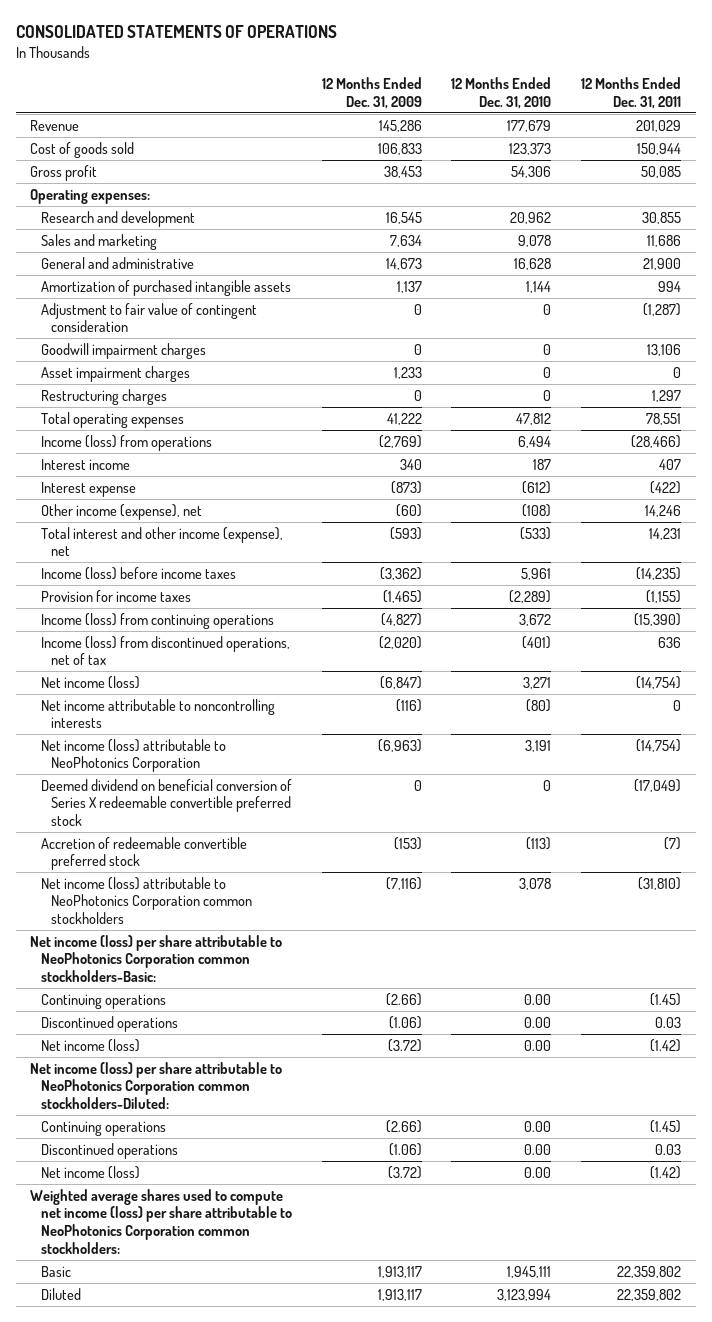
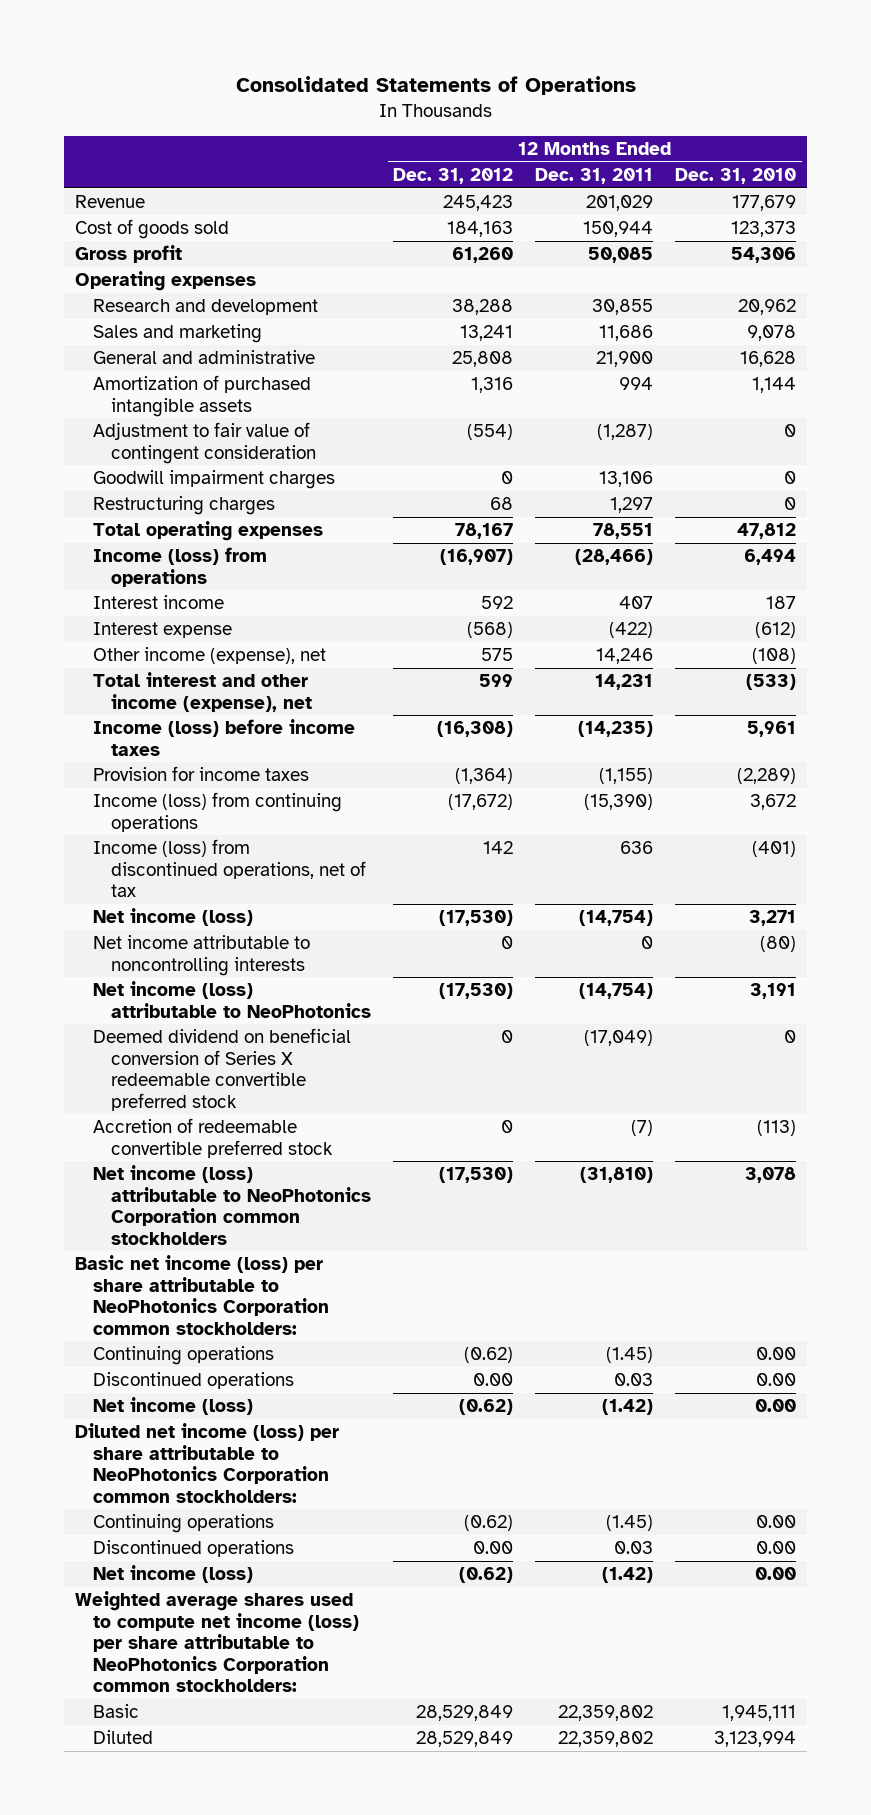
[15,25,337,39] CONSOLIDATED STATEMENTS OF OPERATIONS -> [235,76,636,96] Consolidated Statements of Operations
[321,77,422,109] 12 Months Ended Dec. 31, 2009 -> none
none -> [393,167,514,184] Dec. 31, 2012
[30,188,151,204] Operating expenses: -> [74,271,256,292] Operating expenses
[40,365,190,382] Asset impairment charges -> none
[40,738,226,773] Net income (loss) attributable to NeoPhotonics Corporation -> [92,981,372,1018] Net income (loss) attributable to NeoPhotonics
[30,934,283,983] Net income (loss) per share attributable to NeoPhotonics Corporation common stockholders-Basic: -> [74,1255,329,1335] Basic net income (loss) per share attributable to NeoPhotonics Corporation common stockholders:
[30,1061,283,1110] Net income (loss) per share attributable to NeoPhotonics Corporation common stockholders-Diluted: -> [74,1423,339,1503] Diluted net income (loss) per share attributable to NeoPhotonics Corporation common stockholders:

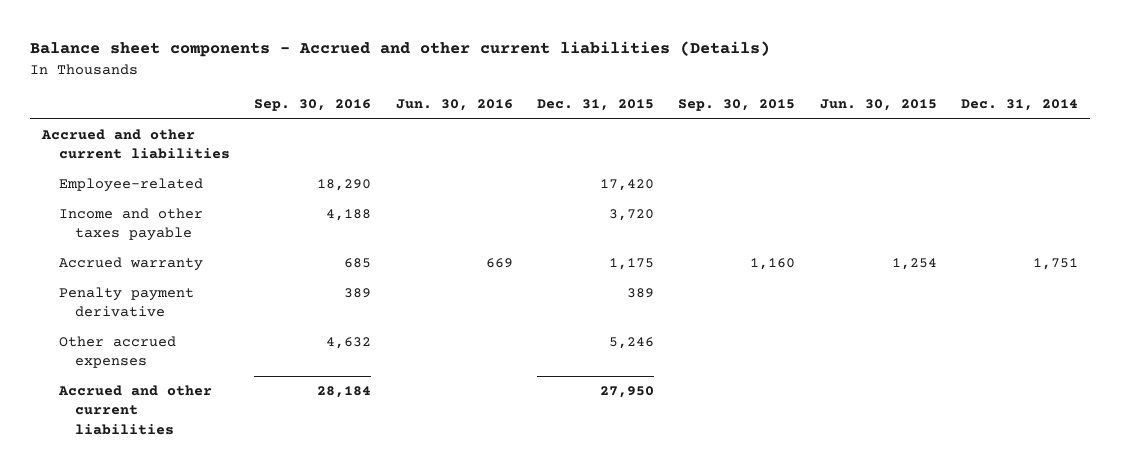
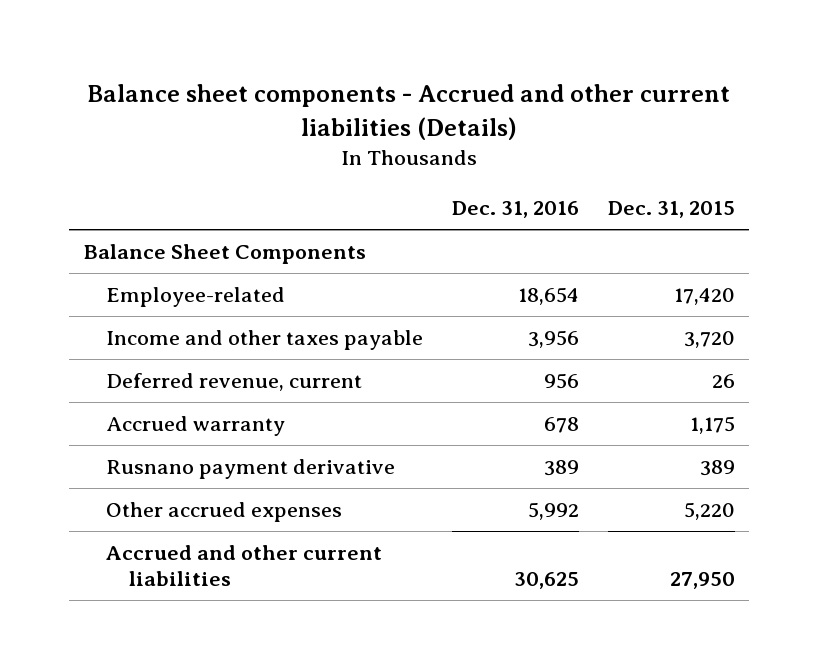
[254,98,372,111] Sep. 30, 2016 -> none
[395,98,513,111] Jun. 30, 2016 -> none
[678,98,796,111] Sep. 30, 2015 -> none
[819,98,937,111] Jun. 30, 2015 -> none
[961,98,1079,111] Dec. 31, 2014 -> none
none -> [452,201,580,219] Dec. 31, 2016
[41,129,230,160] Accrued and other current liabilities -> none
none -> [83,244,366,265] Balance Sheet Components
none -> [106,373,363,392] Deferred revenue, current
[58,287,194,318] Penalty payment derivative -> [106,459,396,480] Rusnano payment derivative
[609,337,655,350] 5,246 -> [683,502,735,521] 5,220

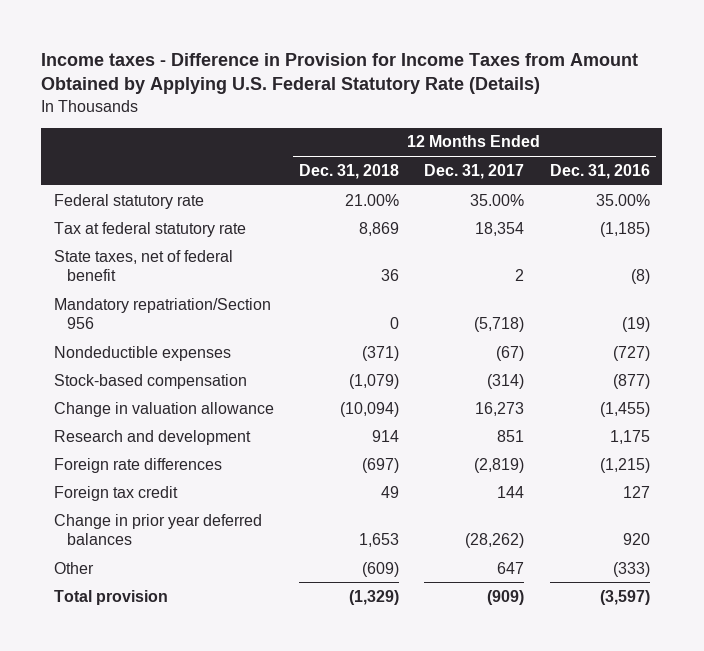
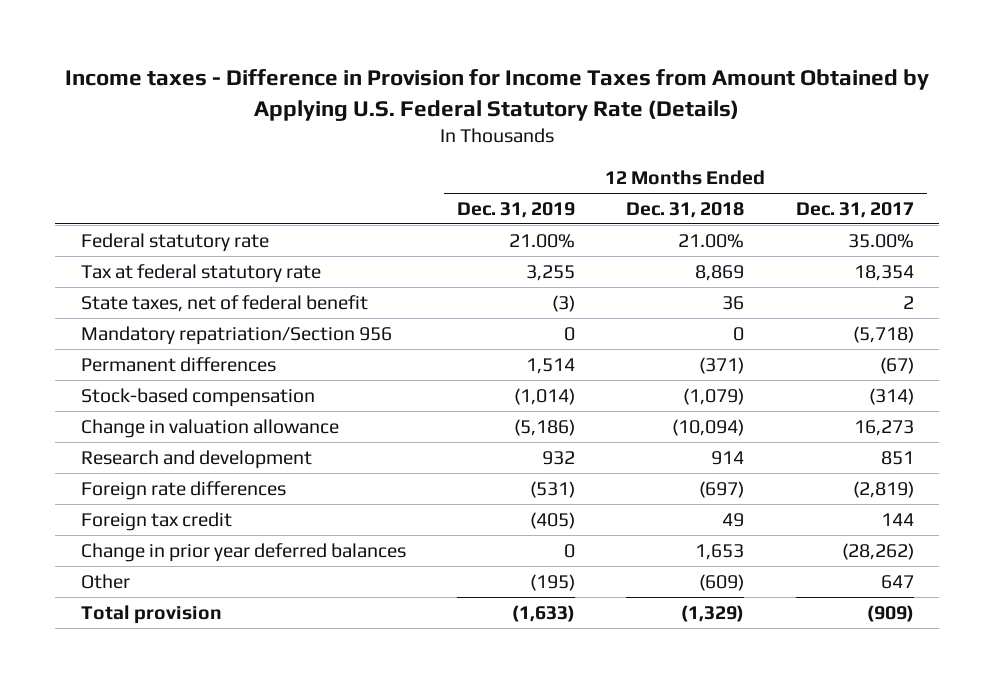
[549,163,650,179] Dec. 31, 2016 -> none
none -> [456,201,575,218] Dec. 31, 2019
[53,345,231,361] Nondeductible expenses -> [80,356,276,372] Permanent differences

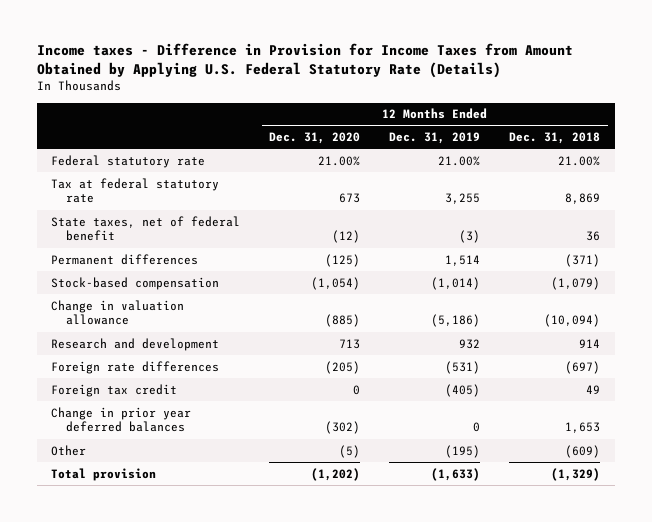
[795,201,914,218] Dec. 31, 2017 -> none
none -> [269,132,361,145] Dec. 31, 2020
[80,325,392,345] Mandatory repatriation/Section 956 -> none

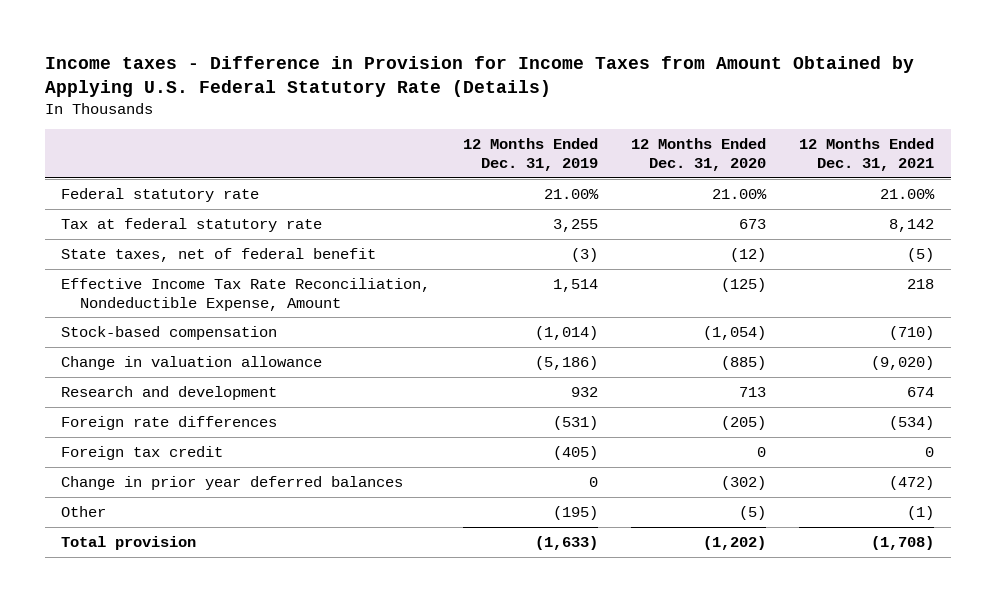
[509,132,601,145] Dec. 31, 2018 -> none
none -> [799,138,935,171] 12 Months Ended Dec. 31, 2021
[51,253,199,265] Permanent differences -> [61,277,431,311] Effective Income Tax Rate Reconciliation, Nondeductible Expense, Amount

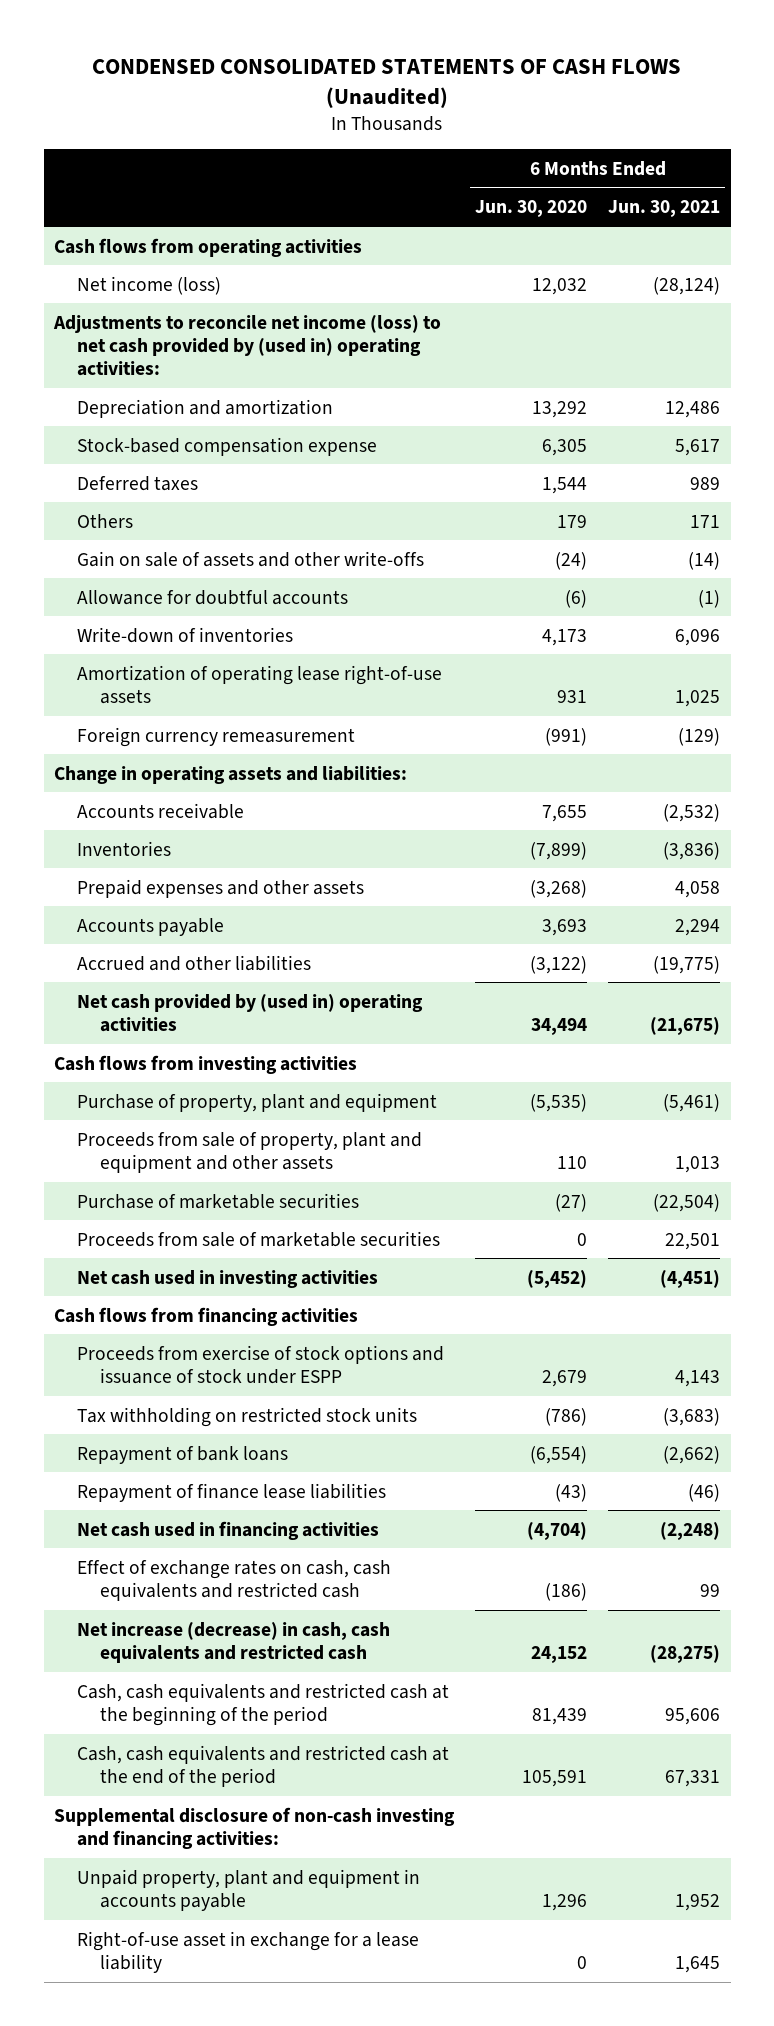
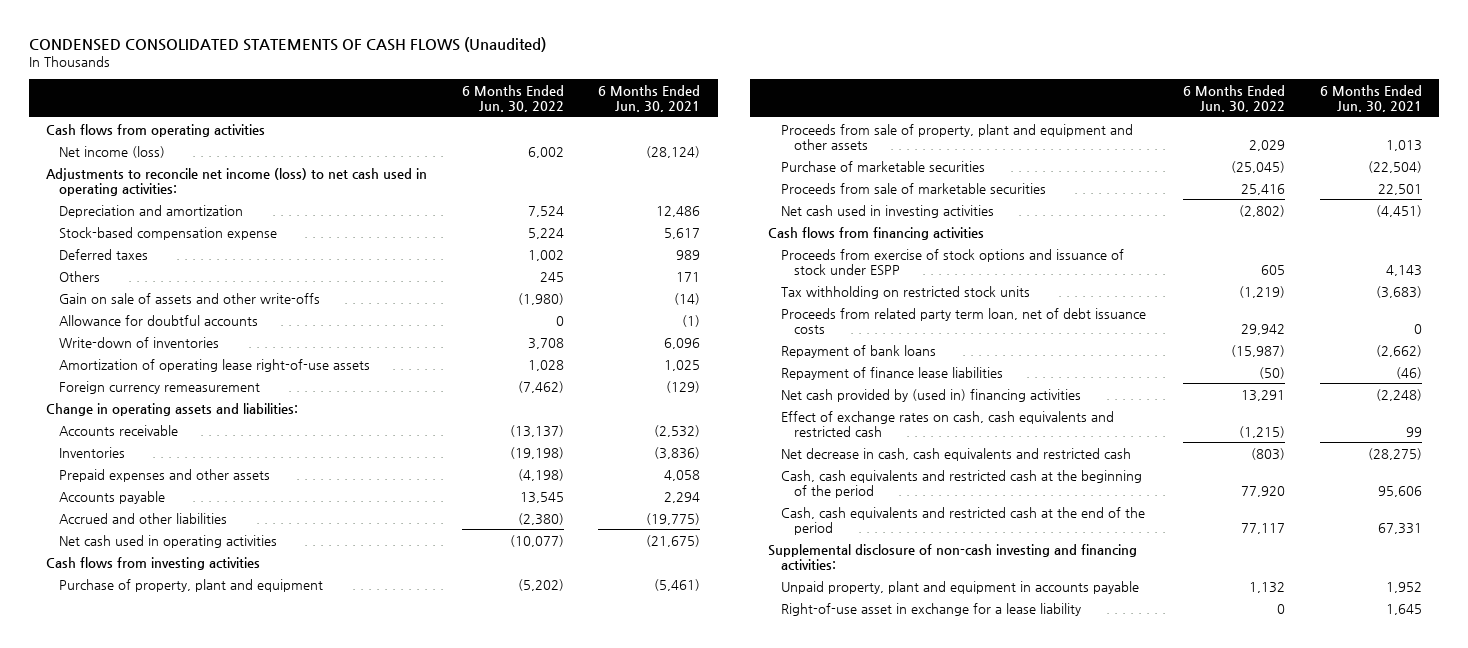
[475,200,588,218] Jun. 30, 2020 -> none
none -> [461,85,564,113] 6 Months Ended Jun. 30, 2022
[53,314,442,377] Adjustments to reconcile net income (loss) to net cash provided by (used in) operating activities: -> [45,167,427,196] Adjustments to reconcile net income (loss) to net cash used in operating activities:
[76,993,423,1032] Net cash provided by (used in) operating activities -> [59,534,278,548] Net cash used in operating activities
none -> [780,307,1146,334] Proceeds from related party term loan, net of debt issuance costs
[76,1520,379,1540] Net cash used in financing activities -> [780,388,1081,402] Net cash provided by (used in) financing activities
[76,1621,390,1663] Net increase (decrease) in cash, cash equivalents and restricted cash -> [780,447,1131,461] Net decrease in cash, cash equivalents and restricted cash

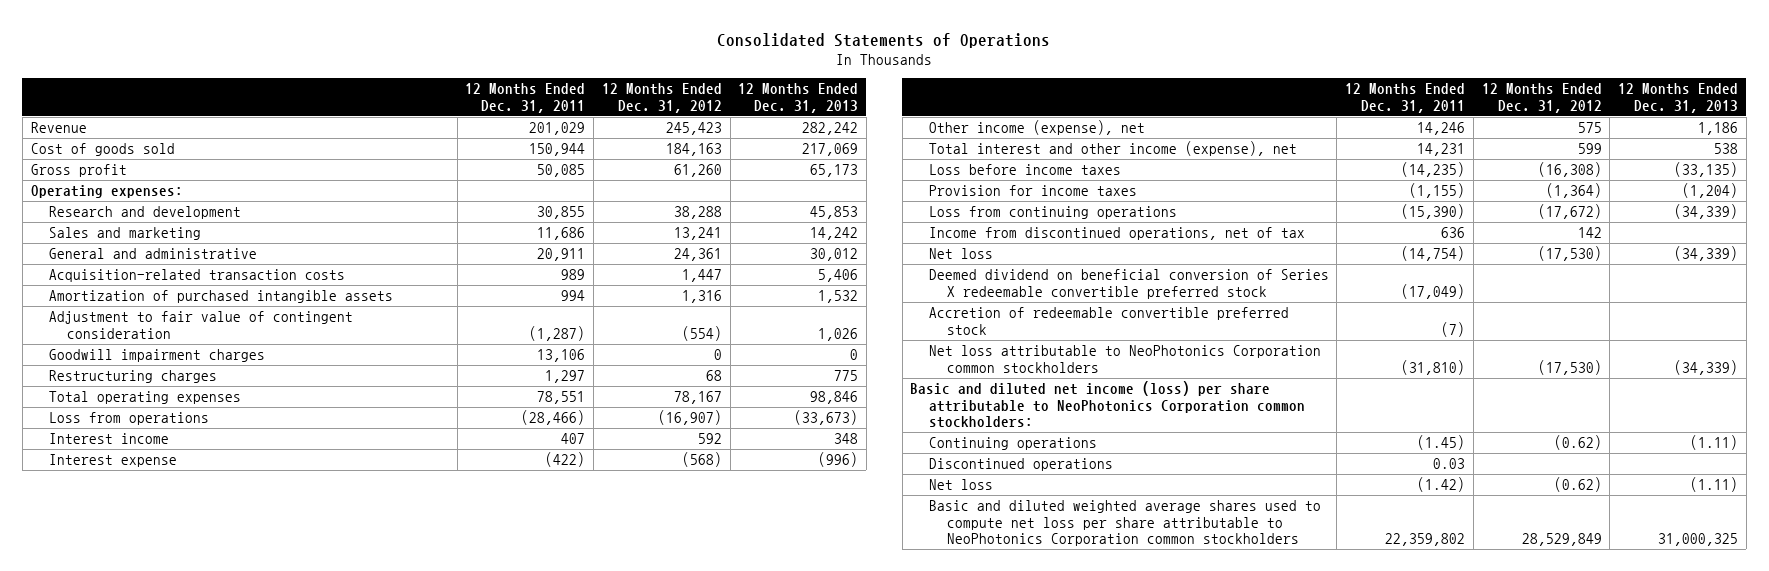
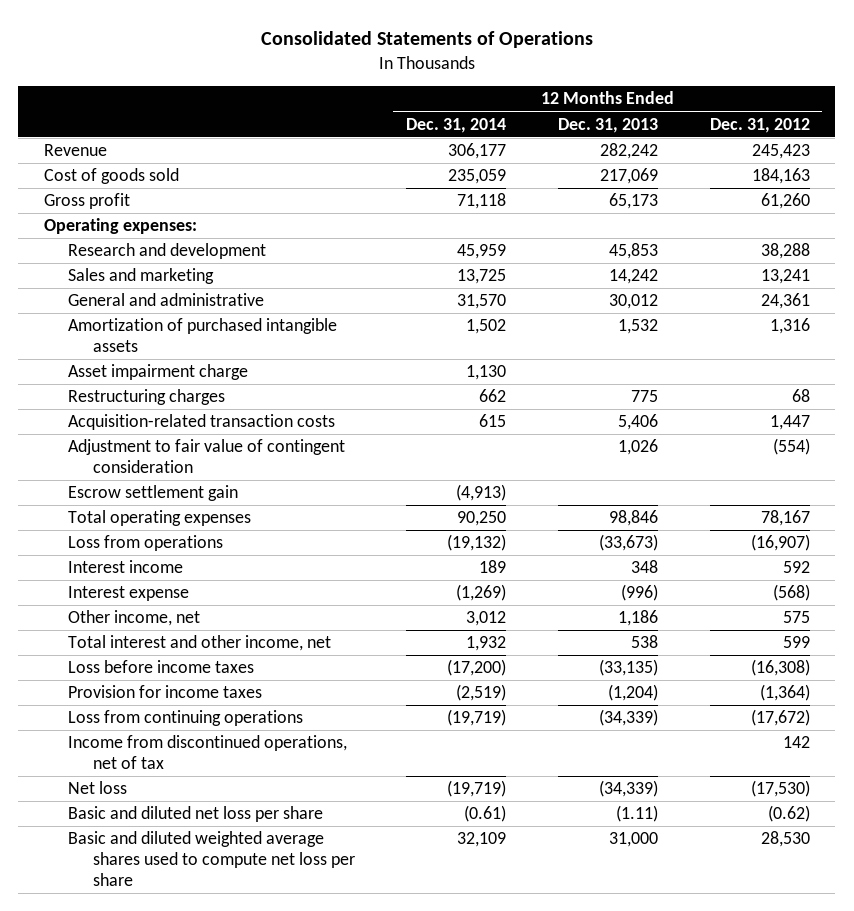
[465,83,586,113] 12 Months Ended Dec. 31, 2011 -> none
none -> [406,117,507,133] Dec. 31, 2014
[49,349,266,363] Goodwill impairment charges -> none
none -> [68,364,249,381] Asset impairment charge
[49,269,346,283] Acquisition-related transaction costs -> [68,414,336,431] Acquisition-related transaction costs
[49,311,354,339] Adjustment to fair value of contingent consideration -> [68,439,346,473] Adjustment to fair value of contingent consideration
none -> [68,485,239,502] Escrow settlement gain
[928,120,1145,136] Other income (expense), net -> [68,610,201,627] Other income, net
[928,141,1297,157] Total interest and other income (expense), net -> [68,635,332,652] Total interest and other income, net
[928,269,1329,299] Deemed dividend on beneficial conversion of Series X redeemable convertible preferred stock -> none
[928,307,1289,335] Accretion of redeemable convertible preferred stock -> none
[928,345,1321,373] Net loss attributable to NeoPhotonics Corporation common stockholders -> none
[910,381,1305,429] Basic and diluted net income (loss) per share attributable to NeoPhotonics Corporation common stockholders: -> none
[928,437,1097,451] Continuing operations -> none
[928,458,1113,472] Discontinued operations -> none
[928,479,993,491] Net loss -> [68,806,324,823] Basic and diluted net loss per share
[928,500,1321,547] Basic and diluted weighted average shares used to compute net loss per share attributable to NeoPhotonics Corporation common stockholders -> [68,831,355,886] Basic and diluted weighted average shares used to compute net loss per share
[1521,533,1602,547] 28,529,849 -> [760,831,810,848] 28,530
[1657,533,1738,547] 31,000,325 -> [608,832,658,848] 31,000

